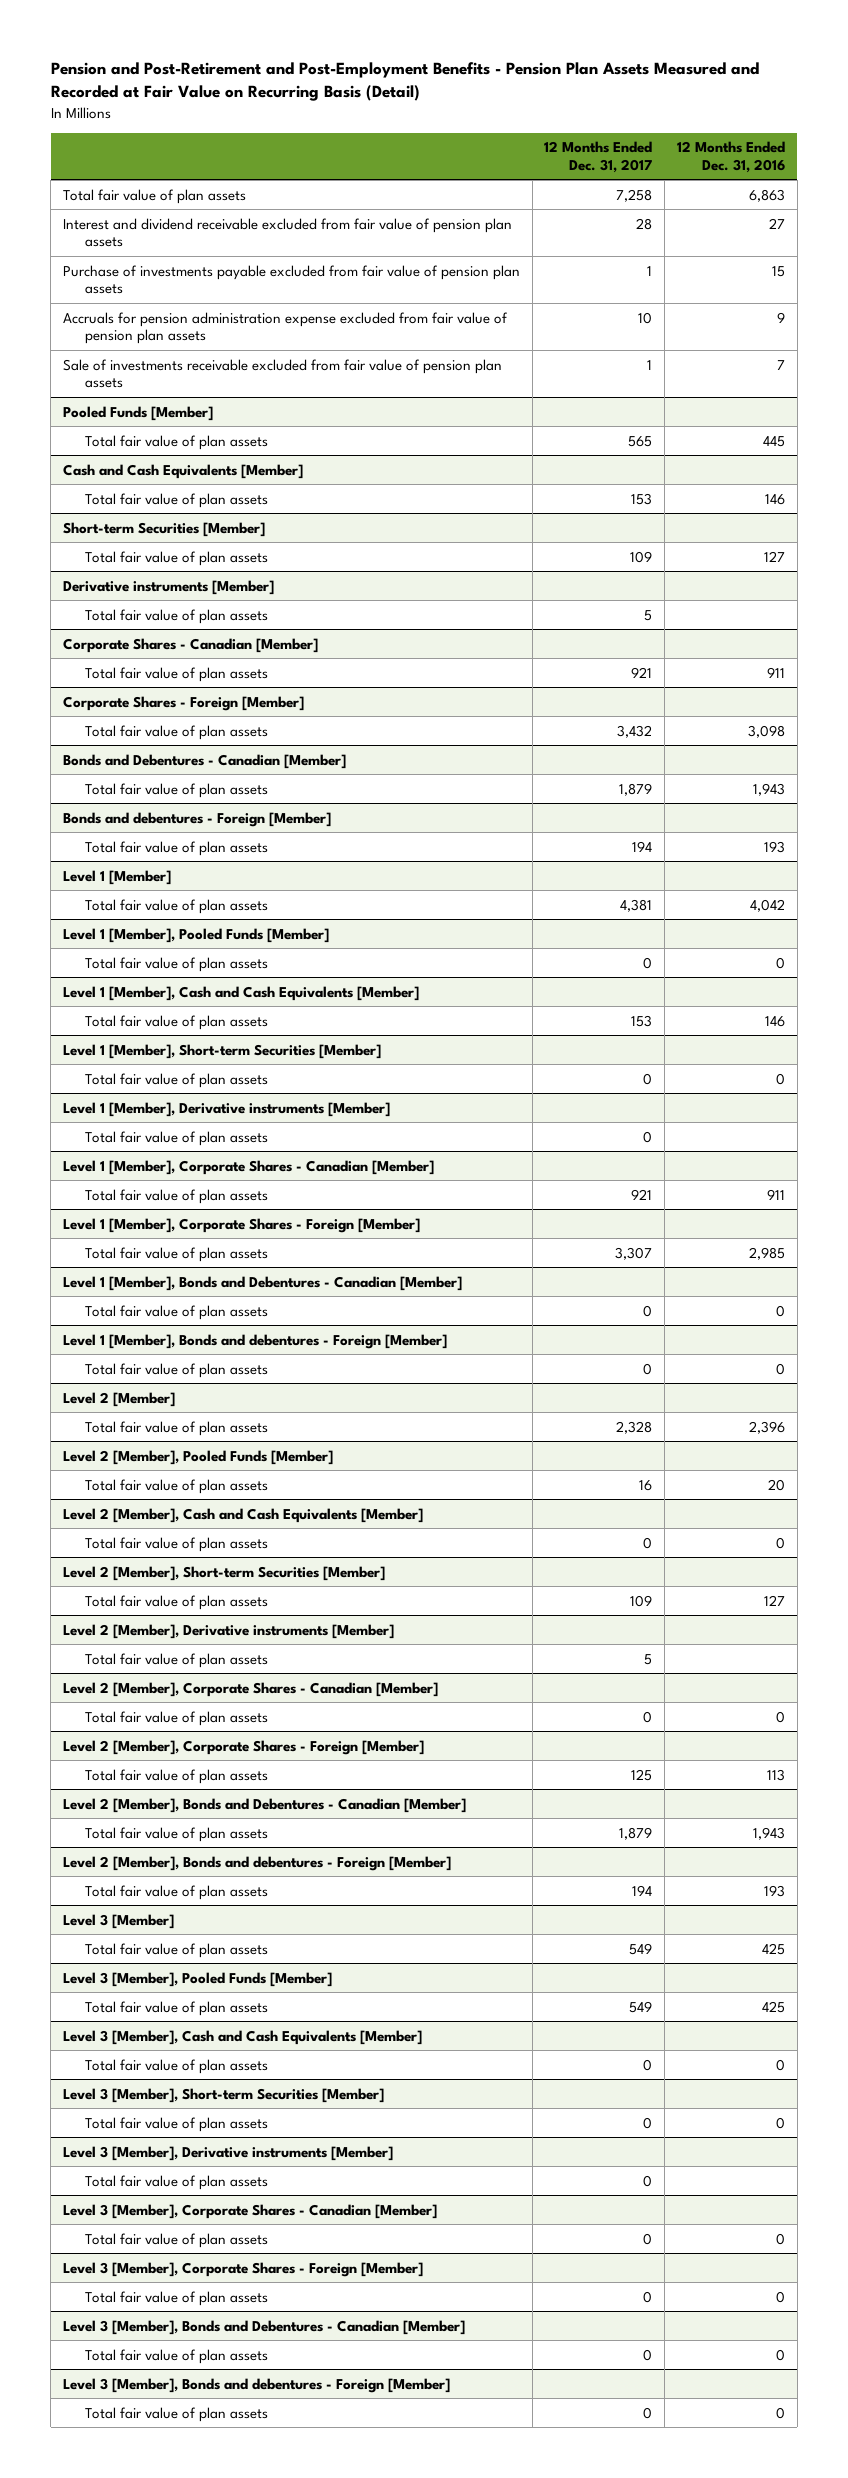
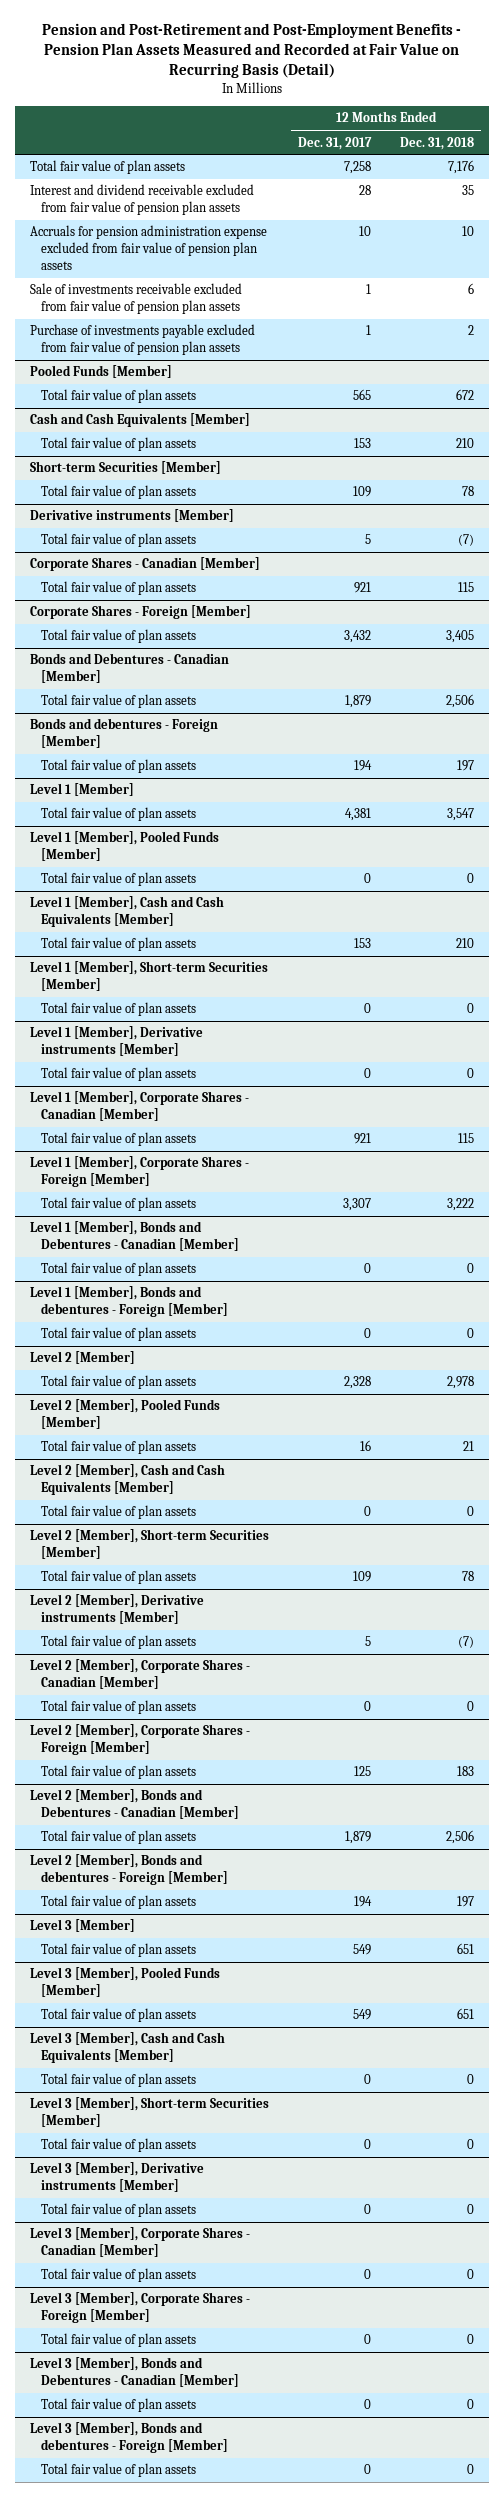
[676,141,785,173] 12 Months Ended Dec. 31, 2016 -> none
none -> [400,136,475,150] Dec. 31, 2018
[63,264,521,295] Purchase of investments payable excluded from fair value of pension plan assets -> [29,324,255,356] Purchase of investments payable excluded from fair value of pension plan assets

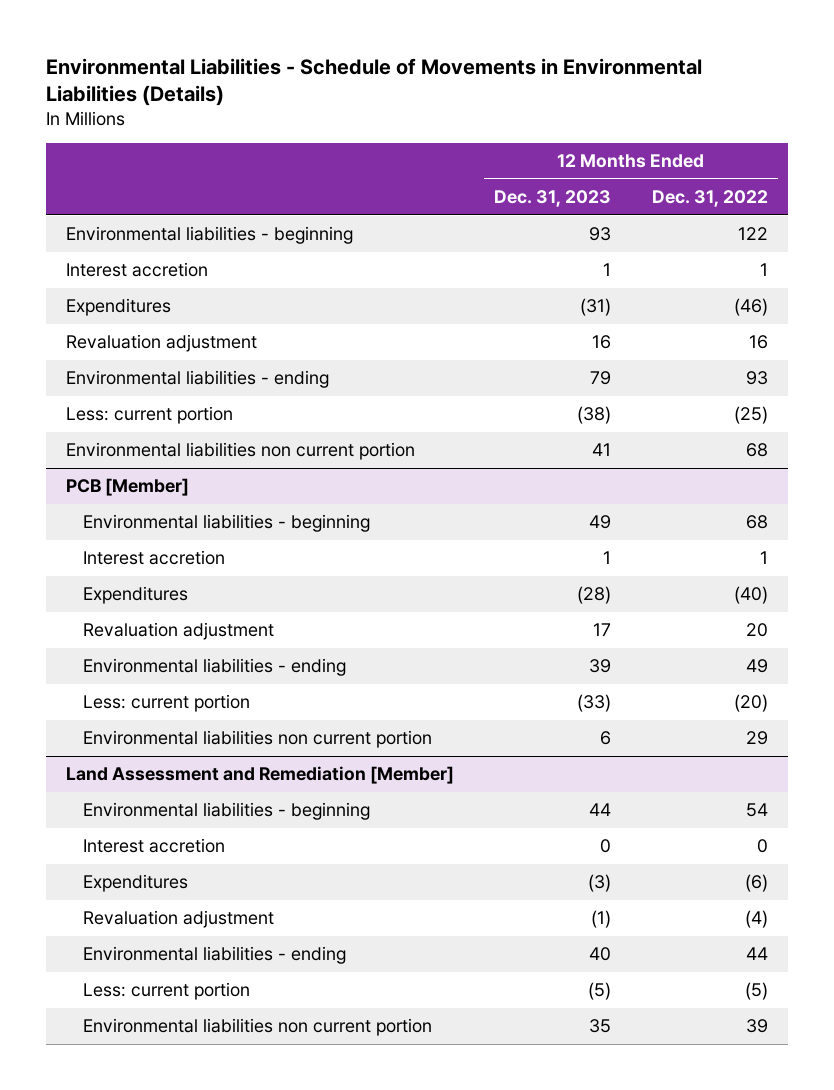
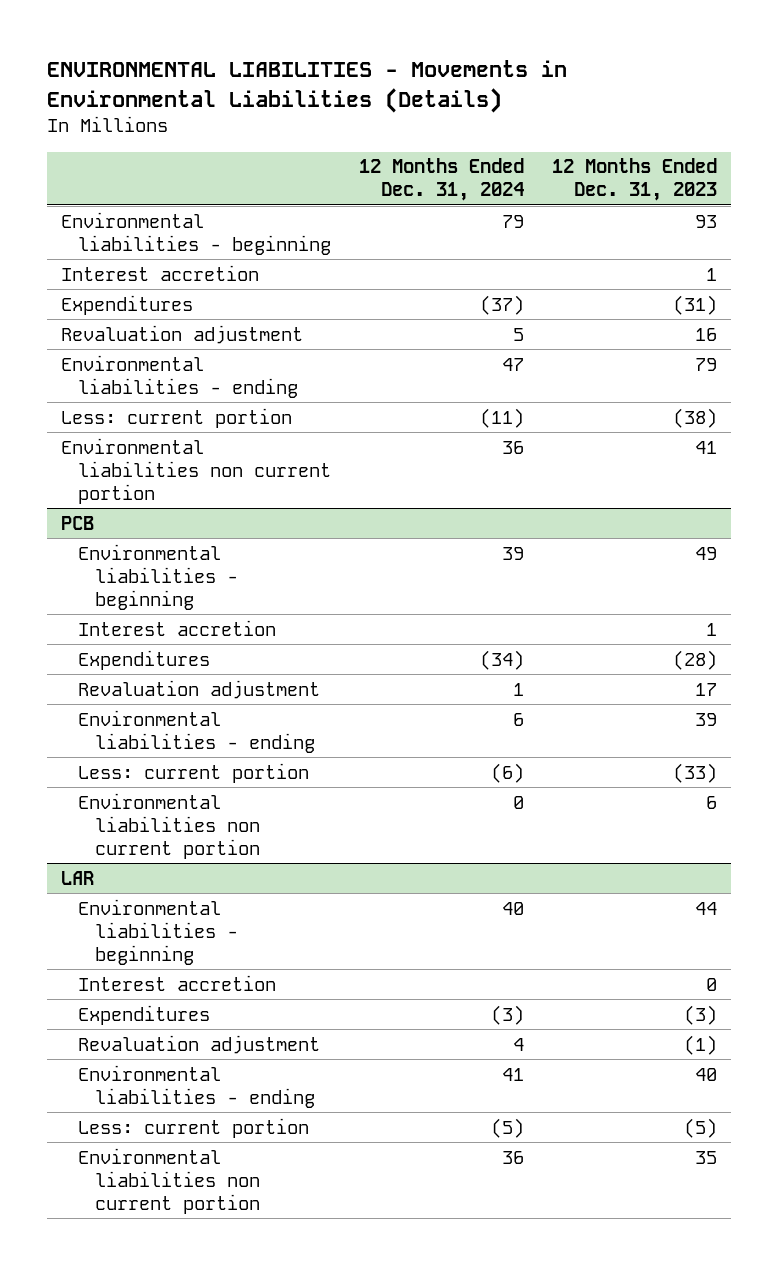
[46,57,703,107] Environmental Liabilities - Schedule of Movements in Environmental Liabilities (Details) -> [47,59,568,113] ENVIRONMENTAL LIABILITIES - Movements in Environmental Liabilities (Details)
[651,190,768,208] Dec. 31, 2022 -> none
none -> [359,158,525,202] 12 Months Ended Dec. 31, 2024
[66,478,190,497] PCB [Member] -> [61,515,95,530] PCB
[66,766,455,785] Land Assessment and Remediation [Member] -> [61,870,95,885] LAR

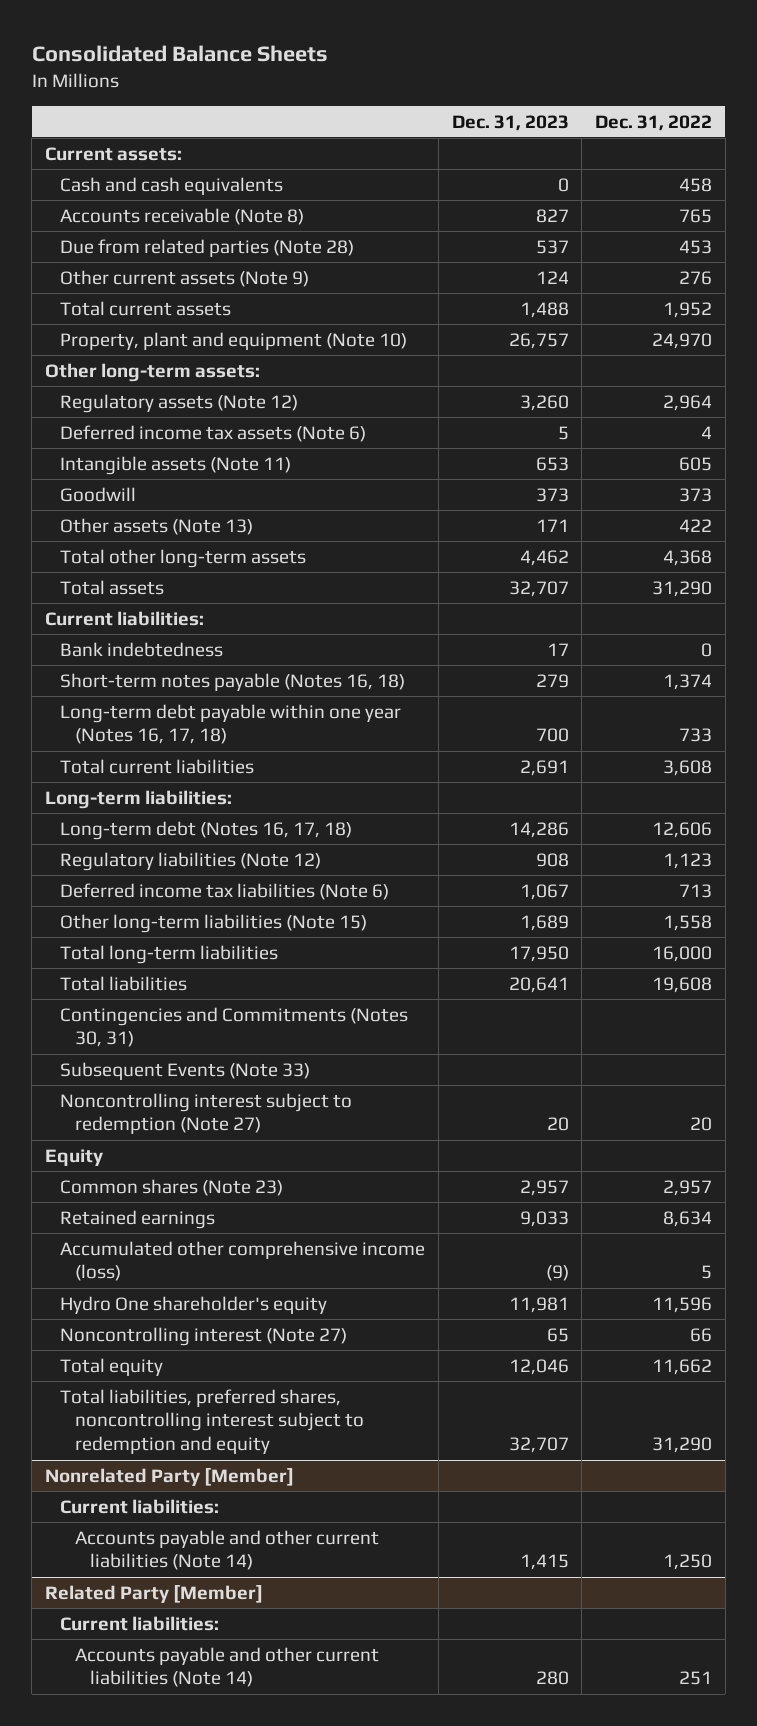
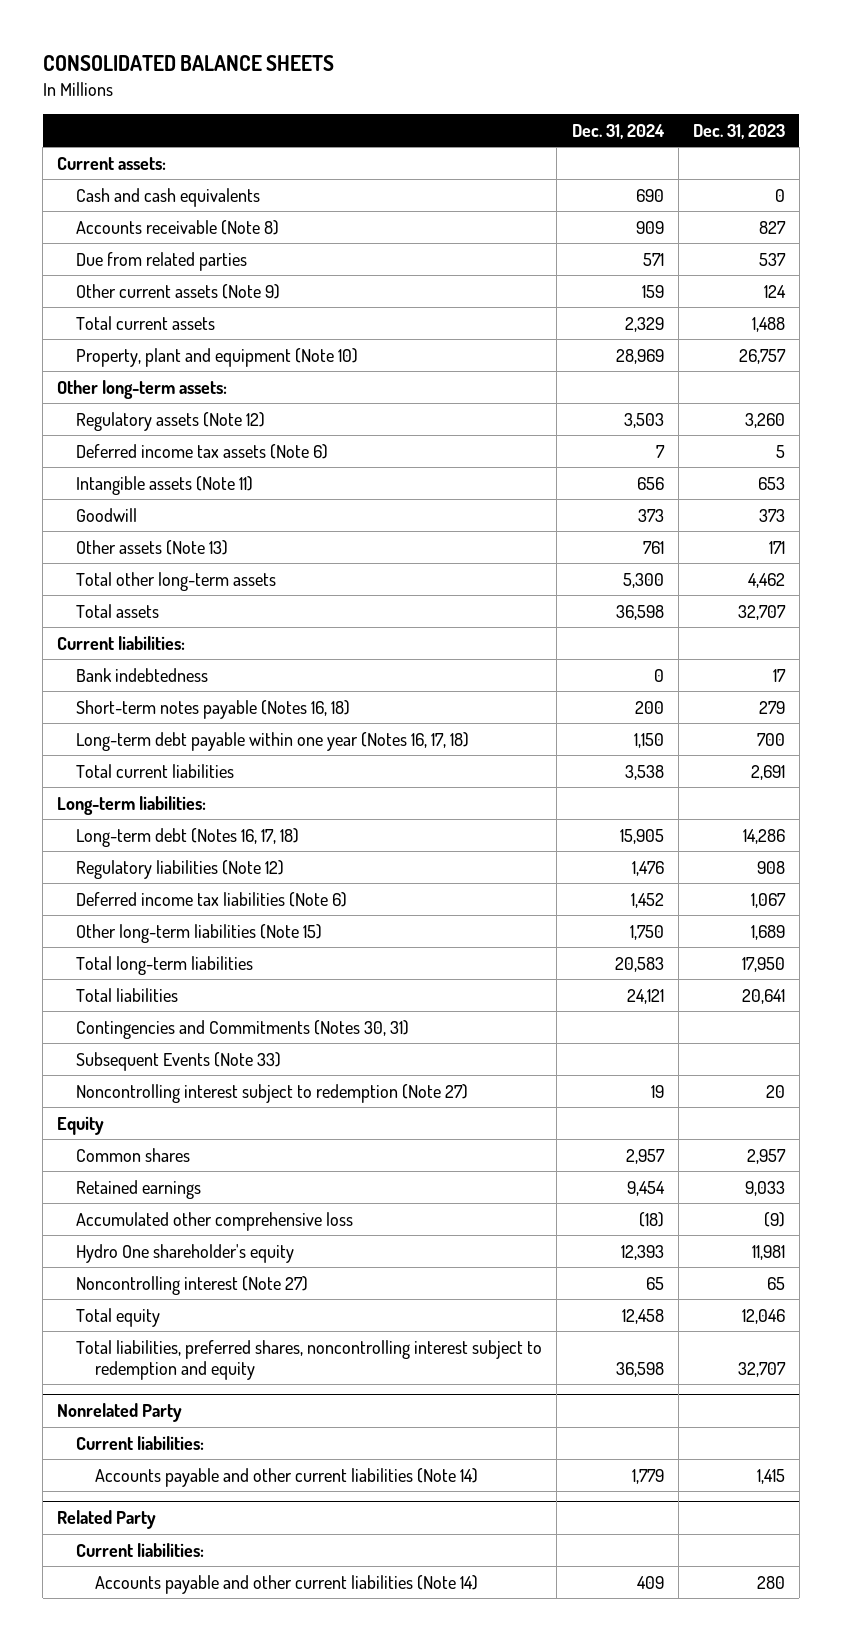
[31,45,328,63] Consolidated Balance Sheets -> [42,55,334,72] CONSOLIDATED BALANCE SHEETS
[595,114,713,131] Dec. 31, 2022 -> none
none -> [571,123,665,139] Dec. 31, 2024
[60,238,355,257] Due from related parties (Note 28) -> [76,251,248,271] Due from related parties
[60,1178,284,1196] Common shares (Note 23) -> [76,1147,191,1162] Common shares
[60,1240,426,1282] Accumulated other comprehensive income (loss) -> [76,1211,354,1231] Accumulated other comprehensive loss
[45,1467,295,1486] Nonrelated Party [Member] -> [57,1403,183,1423] Nonrelated Party
[45,1584,264,1603] Related Party [Member] -> [57,1510,157,1530] Related Party

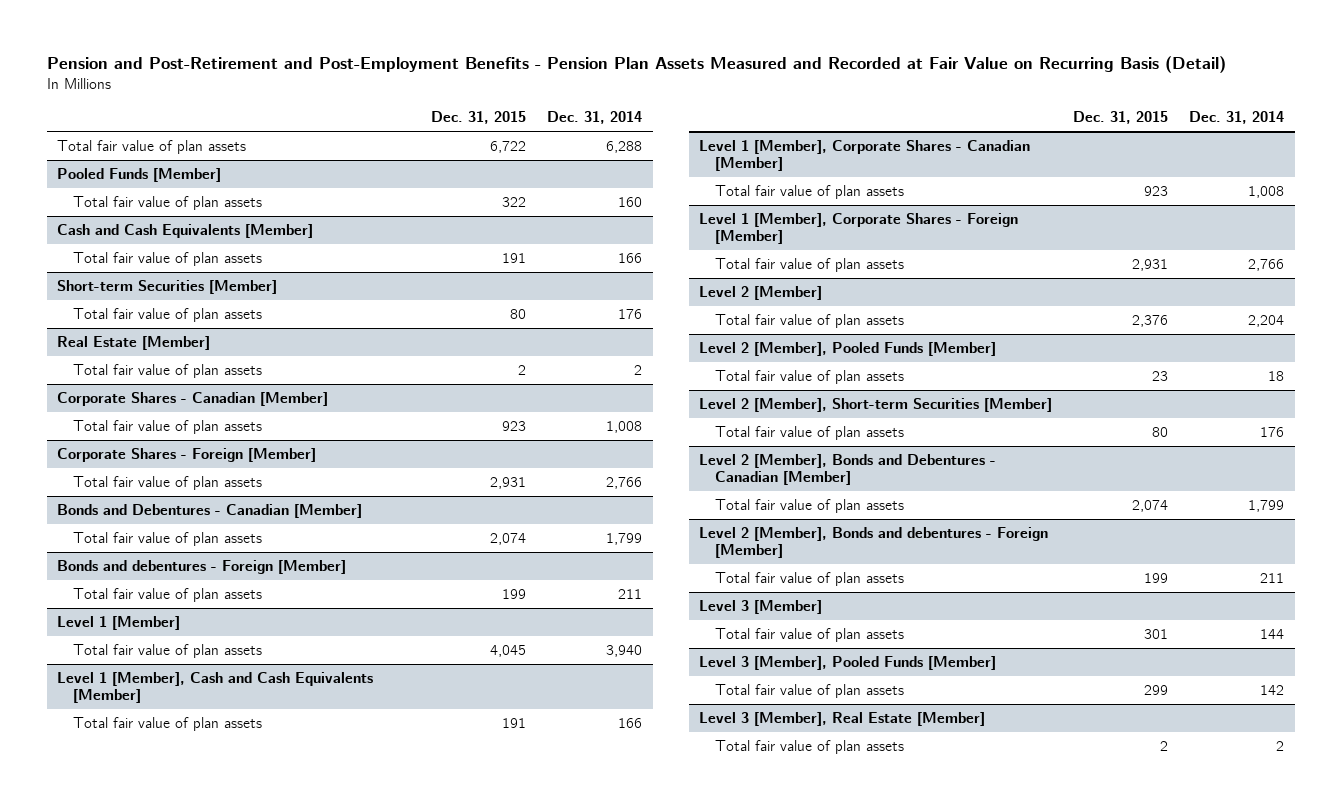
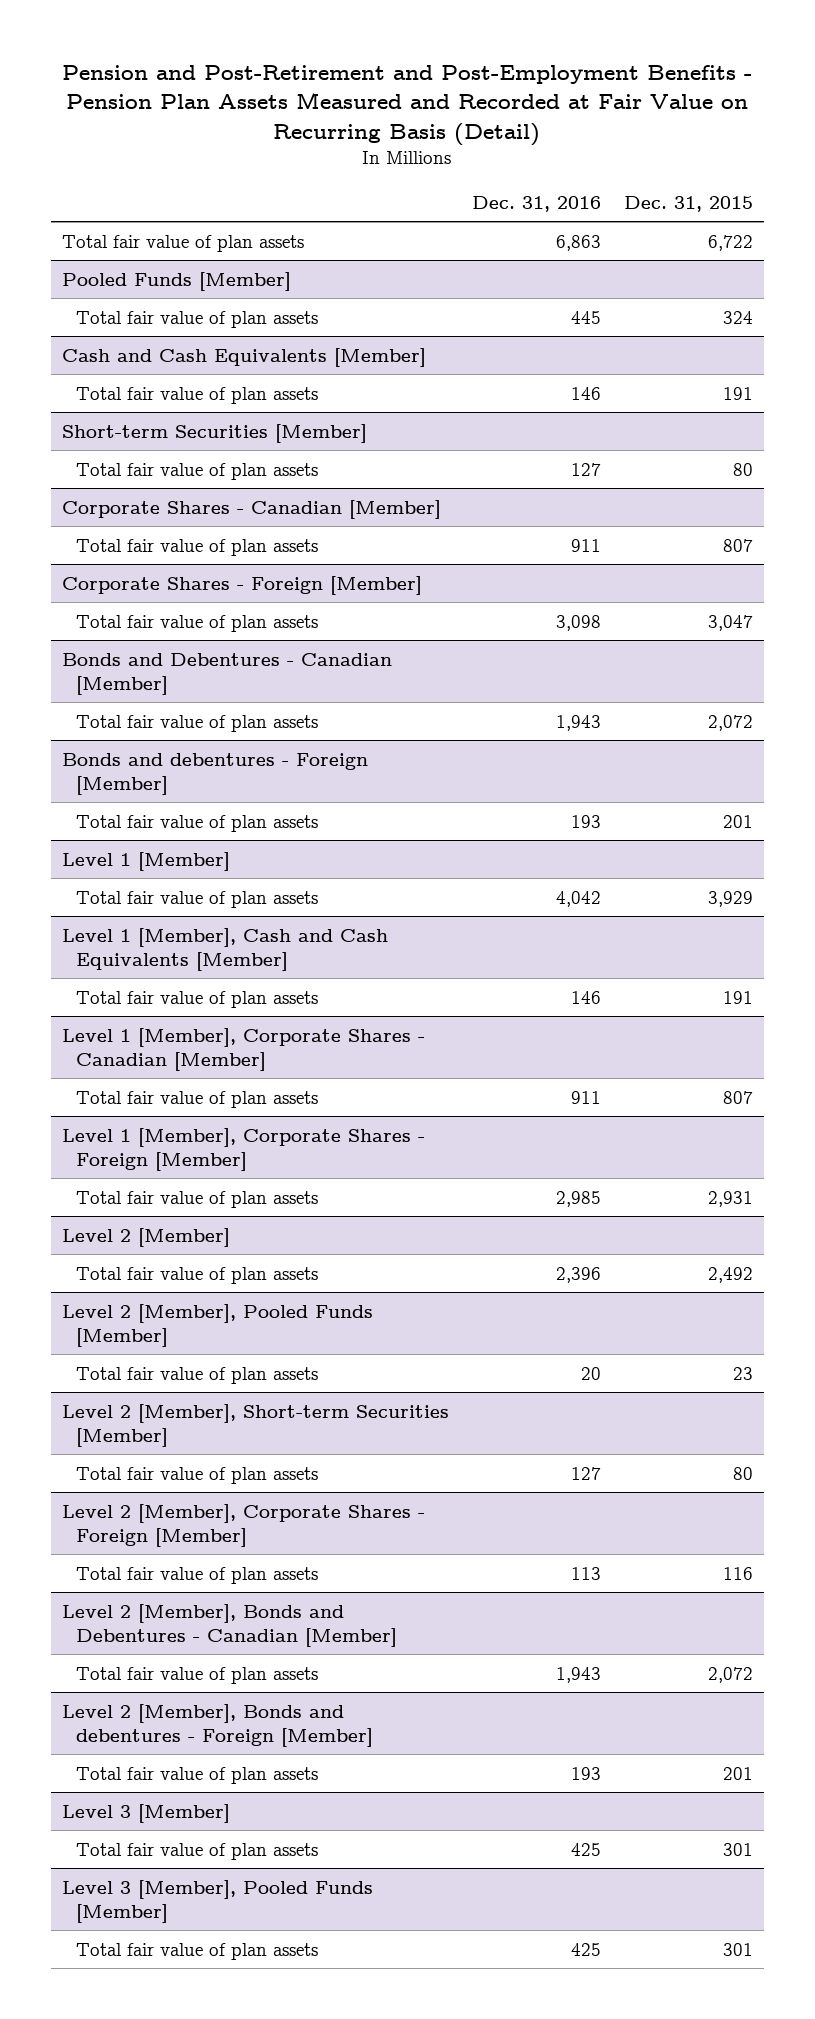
[547,111,643,125] Dec. 31, 2014 -> none
none -> [471,195,601,212] Dec. 31, 2016
[502,196,527,207] 322 -> [722,310,753,324] 324
[57,335,211,350] Real Estate [Member] -> none
[72,363,262,378] Total fair value of plan assets -> none
[502,420,527,431] 923 -> [722,538,753,552] 807
[490,476,527,489] 2,931 -> [707,614,753,631] 3,047
[490,532,527,545] 2,074 -> [707,714,753,731] 2,072
[502,588,527,599] 199 -> [722,814,753,828] 201
[490,644,527,657] 4,045 -> [707,890,753,907] 3,929
[1144,185,1169,196] 923 -> [722,1090,753,1104] 807
[1132,314,1169,327] 2,376 -> [707,1266,753,1283] 2,492
none -> [62,1503,426,1547] Level 2 [Member], Corporate Shares - Foreign [Member]
none -> [76,1566,319,1584] Total fair value of plan assets
[1132,499,1169,512] 2,074 -> [707,1666,753,1683] 2,072
[1144,572,1169,583] 199 -> [722,1766,753,1780] 201
[699,711,986,726] Level 3 [Member], Real Estate [Member] -> none
[714,739,904,754] Total fair value of plan assets -> none
[1144,684,1169,695] 299 -> [722,1942,753,1956] 301

